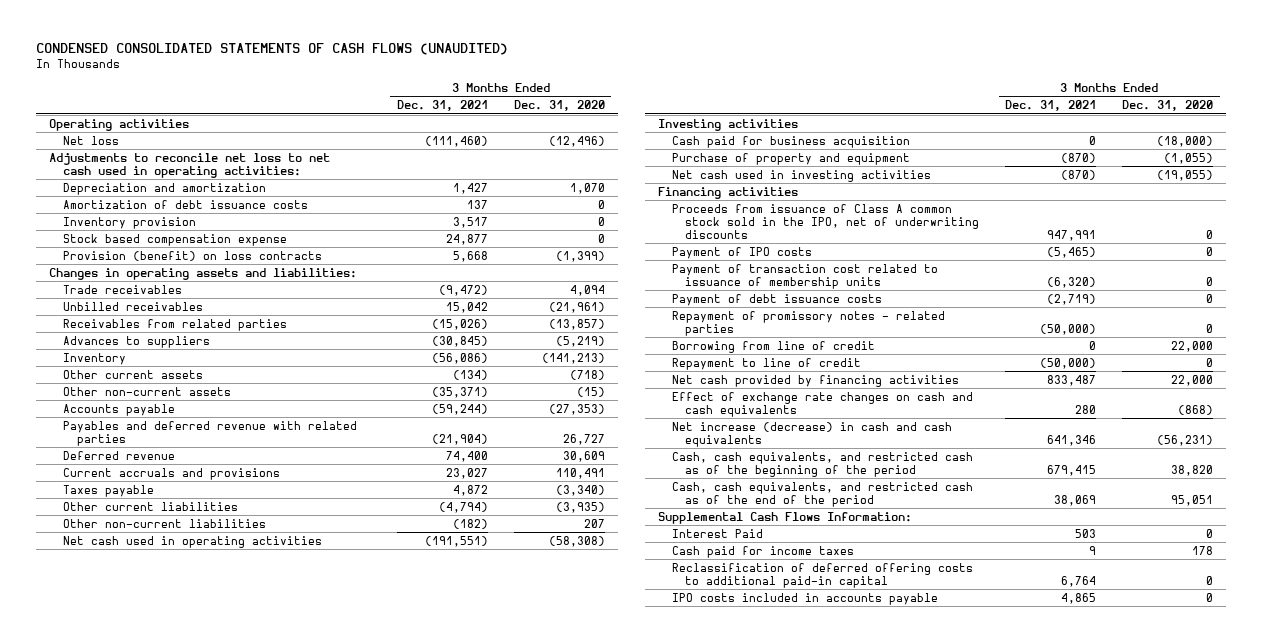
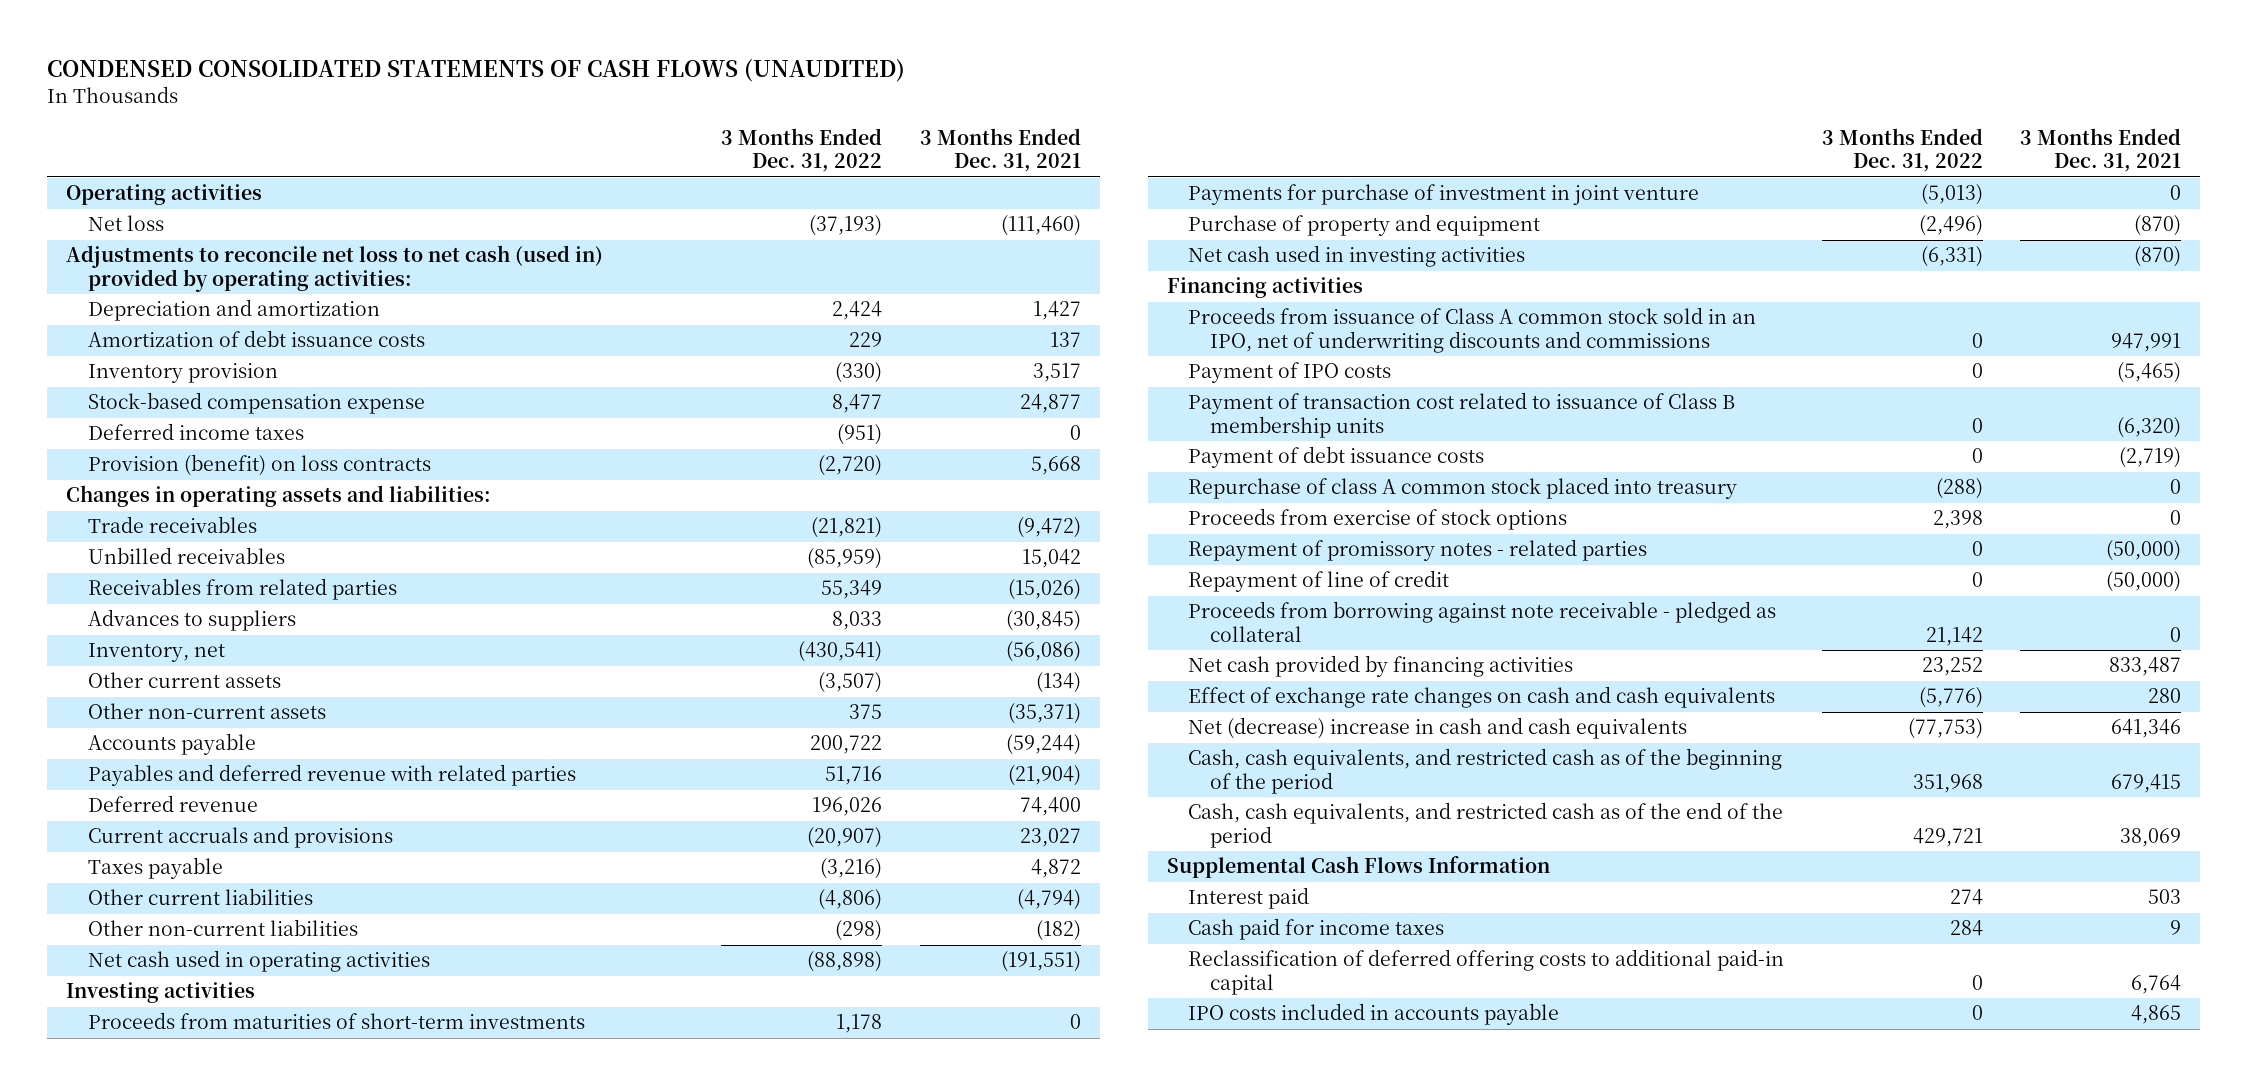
[513,100,605,112] Dec. 31, 2020 -> none
none -> [721,128,883,173] 3 Months Ended Dec. 31, 2022
[49,152,331,178] Adjustments to reconcile net loss to net cash used in operating activities: -> [66,245,604,292] Adjustments to reconcile net loss to net cash (used in) provided by operating activities:
[62,233,287,246] Stock based compensation expense -> [87,392,425,415] Stock-based compensation expense
none -> [87,423,304,441] Deferred income taxes
[62,352,126,365] Inventory -> [87,643,225,663] Inventory, net
[671,135,910,148] Cash paid for business acquisition -> none
none -> [87,1012,585,1030] Proceeds from maturities of short-term investments
none -> [1188,184,1700,206] Payments for purchase of investment in joint venture
[671,203,980,239] Proceeds from issuance of Class A common stock sold in the IPO, net of underwriting discounts -> [1188,307,1757,353] Proceeds from issuance of Class A common stock sold in an IPO, net of underwriting discounts and commissions
[671,263,938,289] Payment of transaction cost related to issuance of membership units -> [1188,392,1736,438] Payment of transaction cost related to issuance of Class B membership units
none -> [1188,477,1738,500] Repurchase of class A common stock placed into treasury
none -> [1188,508,1568,531] Proceeds from exercise of stock options
[671,340,875,353] Borrowing from line of credit -> none
[671,357,861,370] Repayment to line of credit -> [1188,570,1450,593] Repayment of line of credit
none -> [1188,601,1777,642] Proceeds from borrowing against note receivable - pledged as collateral
[671,421,952,447] Net increase (decrease) in cash and cash equivalents -> [1188,717,1688,740] Net (decrease) increase in cash and cash equivalents
[657,511,912,524] Supplemental Cash Flows Information: -> [1166,856,1550,879] Supplemental Cash Flows Information
[671,528,763,538] Interest Paid -> [1188,887,1310,910] Interest paid

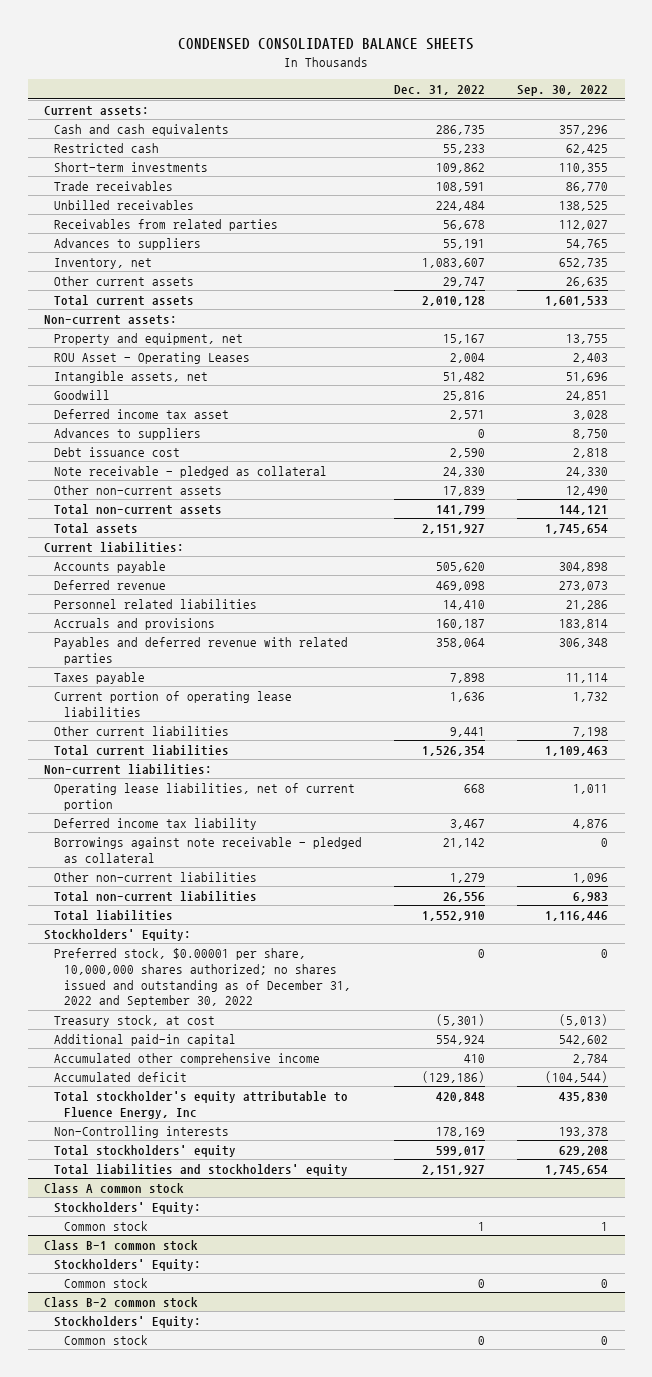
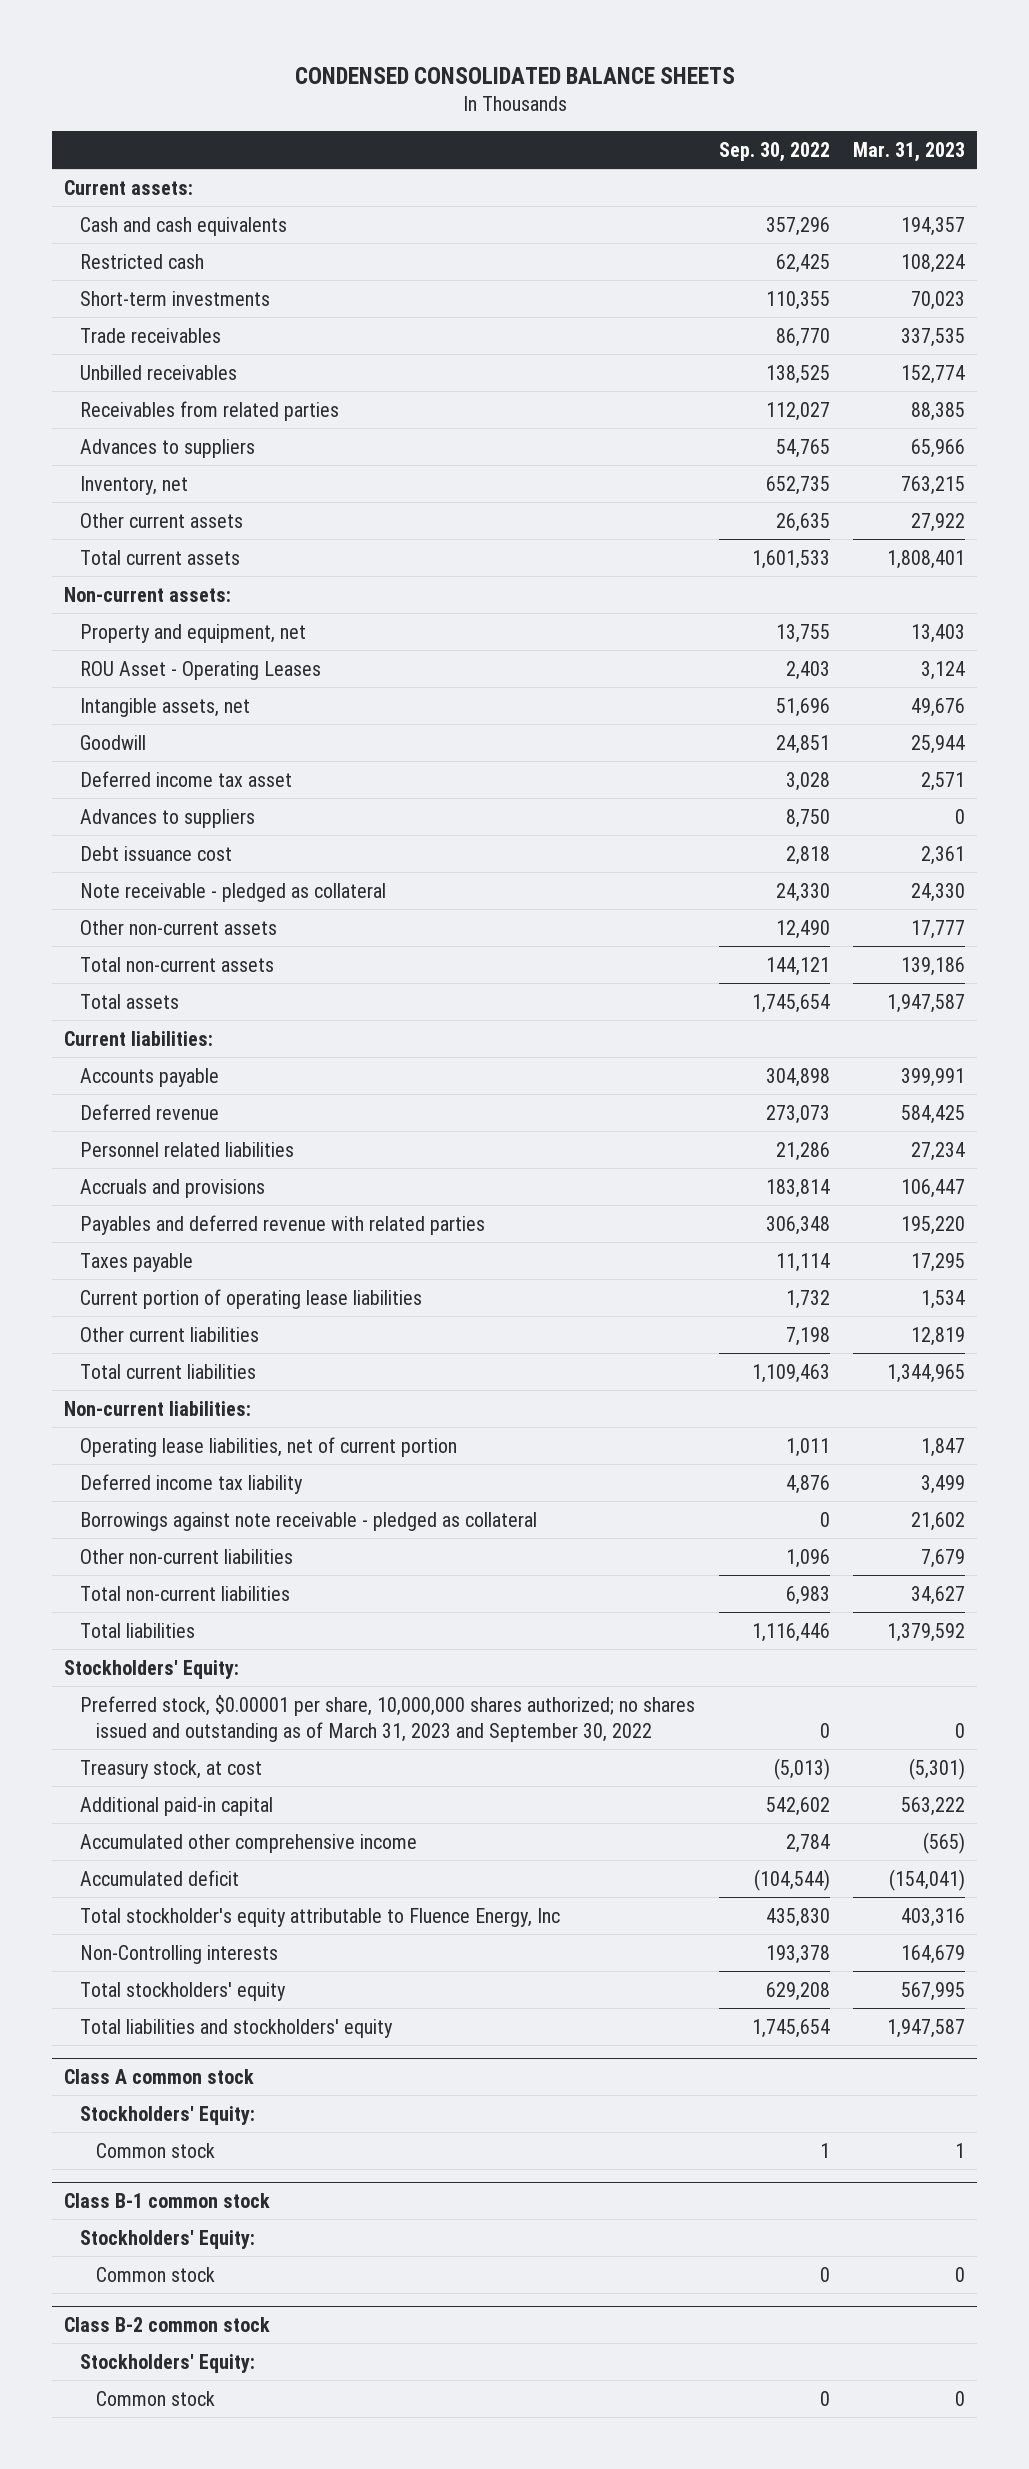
[394,85,486,96] Dec. 31, 2022 -> none
none -> [853,141,966,162] Mar. 31, 2023
[53,947,351,1008] Preferred stock, $0.00001 per share, 10,000,000 shares authorized; no shares issued and outstanding as of December 31, 2022 and September 30, 2022 -> [80,1694,696,1742] Preferred stock, $0.00001 per share, 10,000,000 shares authorized; no shares issued and outstanding as of March 31, 2023 and September 30, 2022

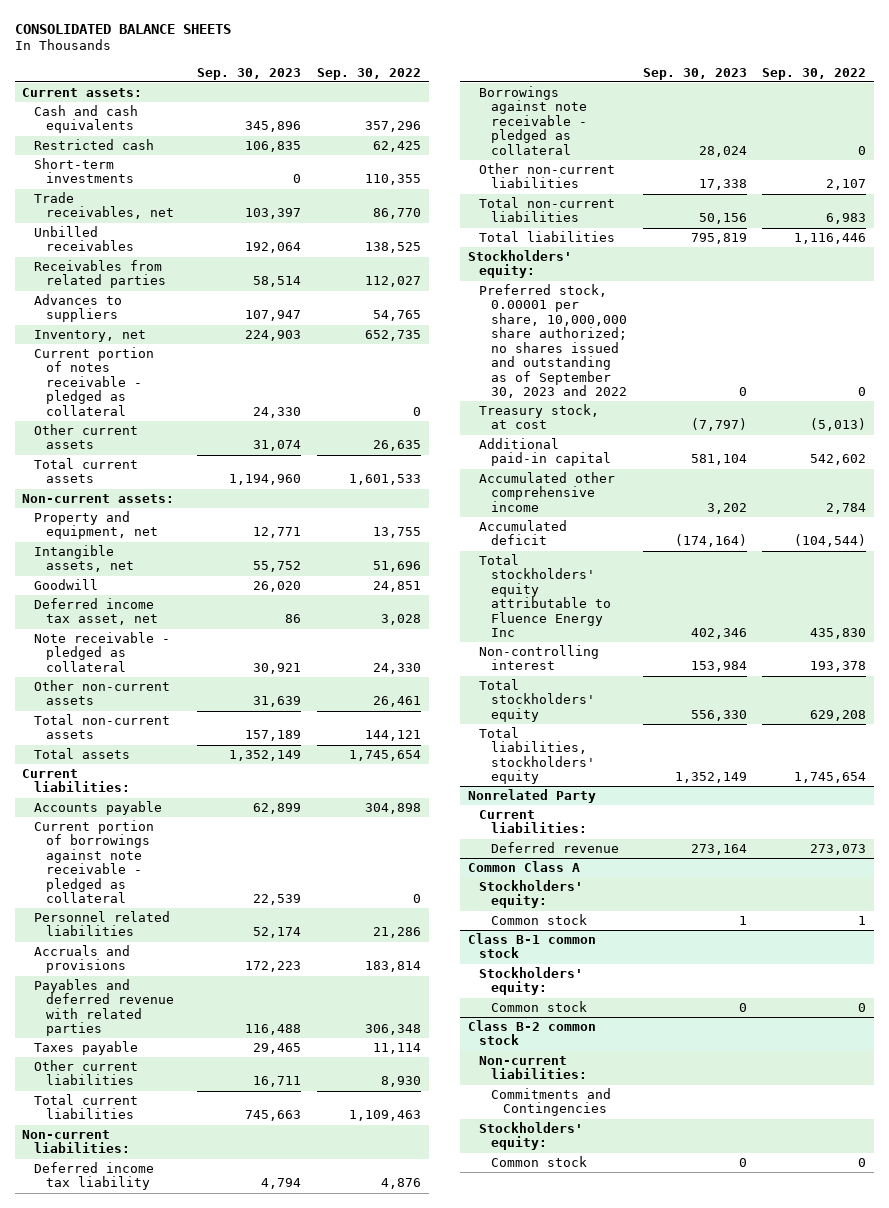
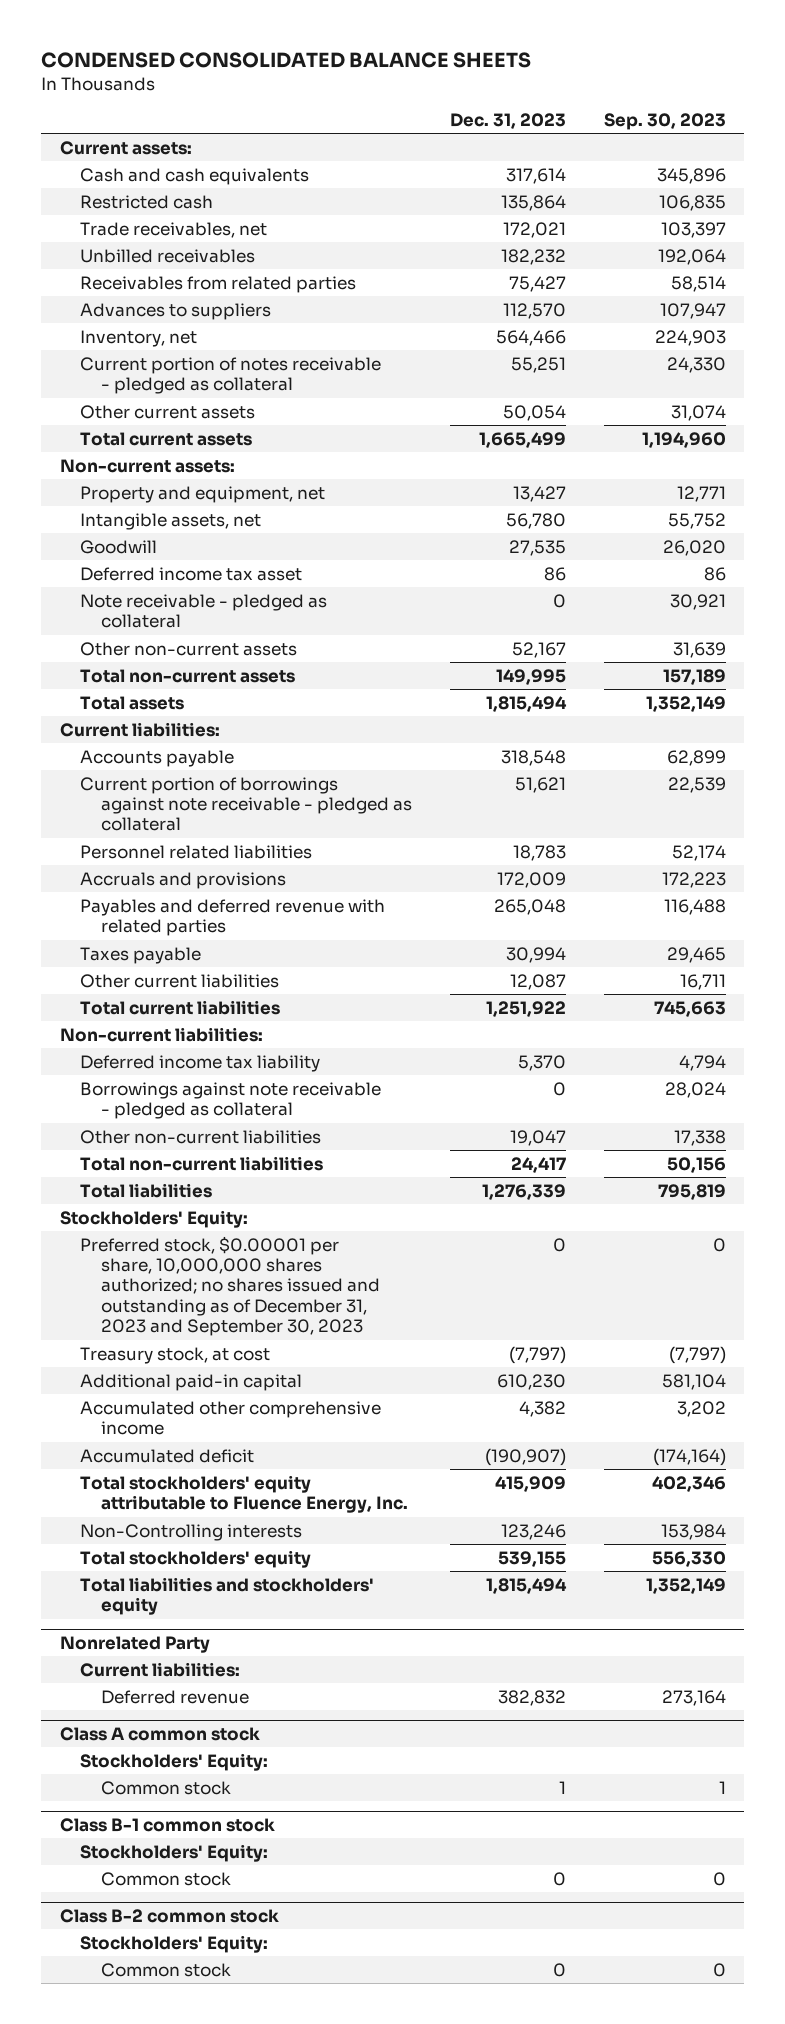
[14,23,231,34] CONSOLIDATED BALANCE SHEETS -> [40,51,531,68] CONDENSED CONSOLIDATED BALANCE SHEETS
[317,67,422,80] Sep. 30, 2022 -> none
none -> [449,113,566,130] Dec. 31, 2023
[34,158,134,184] Short-term investments -> none
[34,598,158,626] Deferred income tax asset, net -> [80,566,303,581] Deferred income tax asset
[467,250,572,279] Stockholders' equity: -> [59,1209,248,1228] Stockholders' Equity:
[479,284,627,399] Preferred stock, 0.00001 per share, 10,000,000 share authorized; no shares issued and outstanding as of September 30, 2023 and 2022 -> [80,1235,381,1337] Preferred stock, $0.00001 per share, 10,000,000 shares authorized; no shares issued and outstanding as of December 31, 2023 and September 30, 2023
[479,554,611,638] Total stockholders' equity attributable to Fluence Energy Inc -> [80,1474,409,1514] Total stockholders' equity attributable to Fluence Energy, Inc.
[479,645,600,671] Non-controlling interest -> [80,1523,303,1541] Non-Controlling interests
[479,727,595,785] Total liabilities, stockholders' equity -> [80,1576,375,1616] Total liabilities and stockholders' equity
[467,861,580,873] Common Class A -> [59,1726,260,1741] Class A common stock
[479,880,584,909] Stockholders' equity: -> [80,1752,269,1771] Stockholders' Equity:
[479,967,584,996] Stockholders' equity: -> [80,1843,269,1862] Stockholders' Equity:
[479,1056,587,1080] Non-current liabilities: -> none
[490,1088,611,1117] Commitments and Contingencies -> none
[479,1122,584,1151] Stockholders' equity: -> [80,1934,269,1953] Stockholders' Equity:

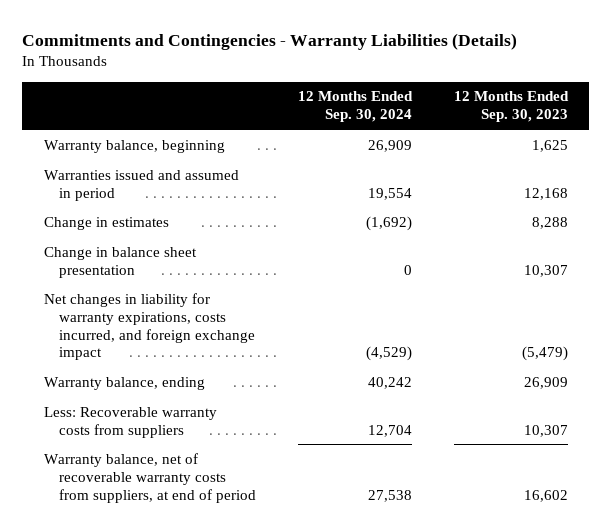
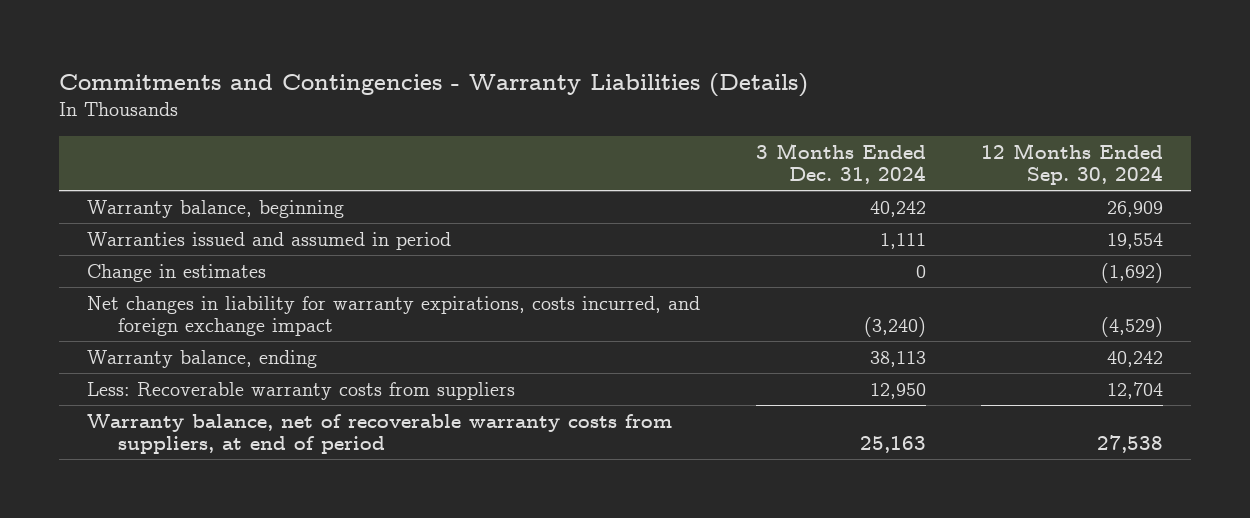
[454,91,570,123] 12 Months Ended Sep. 30, 2023 -> none
none -> [755,142,926,185] 3 Months Ended Dec. 31, 2024
[43,246,197,278] Change in balance sheet presentation -> none

